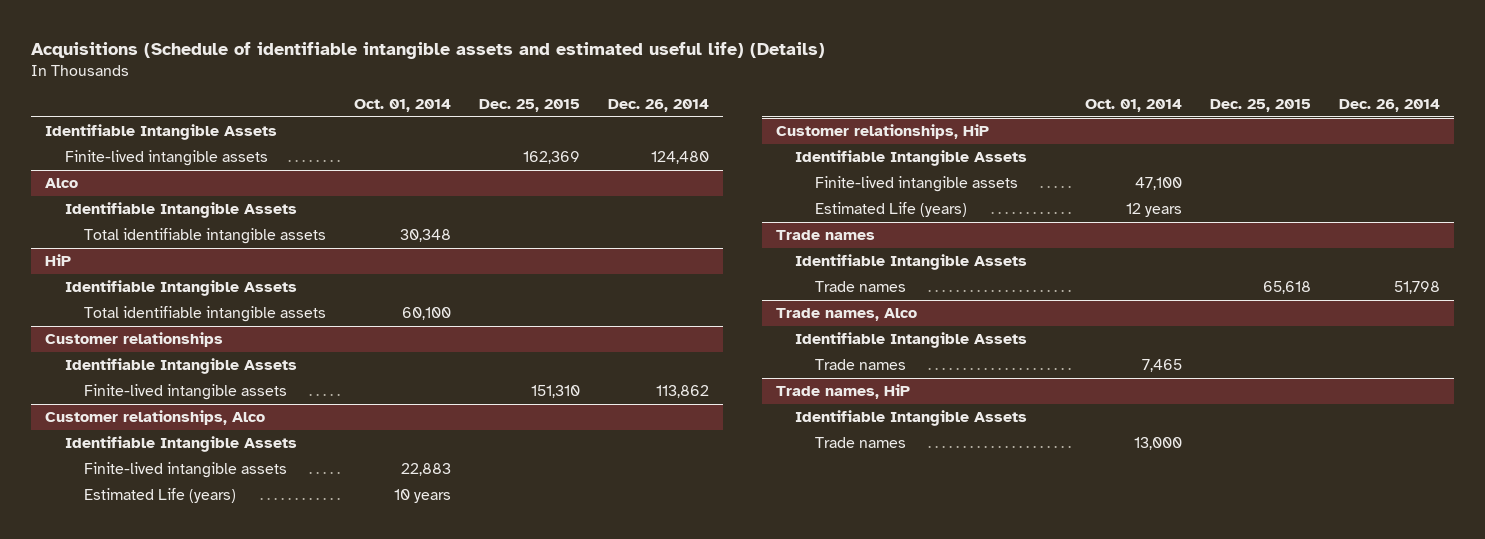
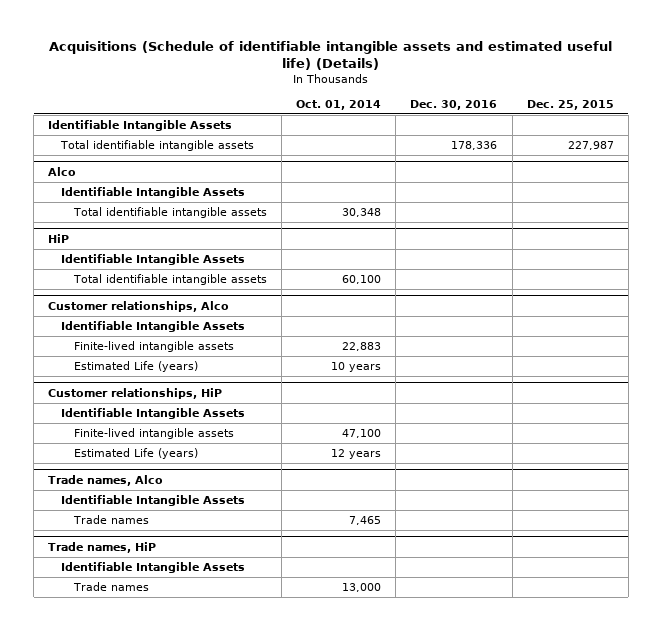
[608,99,710,113] Dec. 26, 2014 -> none
none -> [410,100,498,111] Dec. 30, 2016
[64,150,268,167] Finite-lived intangible assets -> none
none -> [59,139,254,151] Total identifiable intangible assets
[45,332,224,348] Customer relationships -> none
[64,358,297,375] Identifiable Intangible Assets -> none
[84,384,288,401] Finite-lived intangible assets -> none
[775,230,875,241] Trade names -> none
[795,254,1028,271] Identifiable Intangible Assets -> none
[814,281,906,293] Trade names -> none

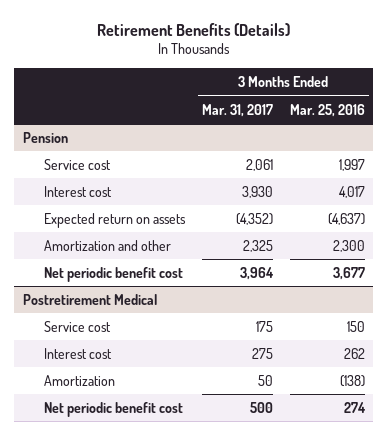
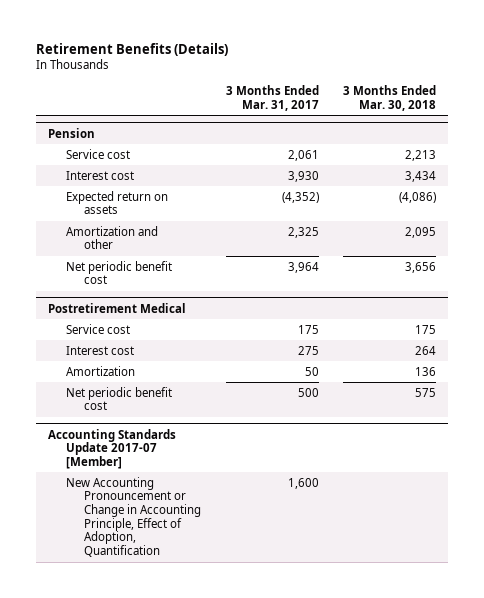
[289,103,365,117] Mar. 25, 2016 -> none
none -> [342,85,436,111] 3 Months Ended Mar. 30, 2018
none -> [47,428,176,469] Accounting Standards Update 2017-07 [Member]
none -> [66,476,202,558] New Accounting Pronouncement or Change in Accounting Principle, Effect of Adoption, Quantification

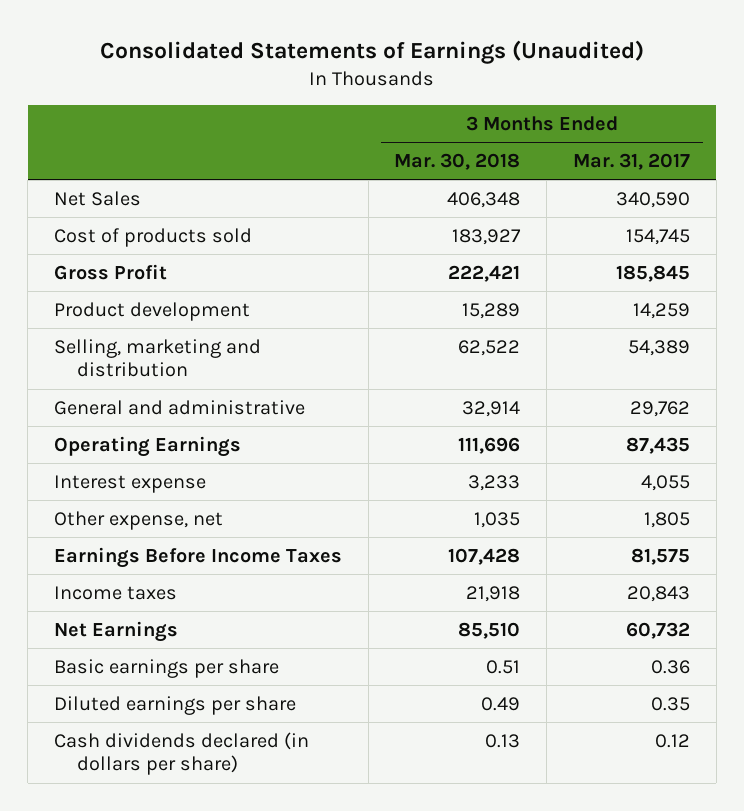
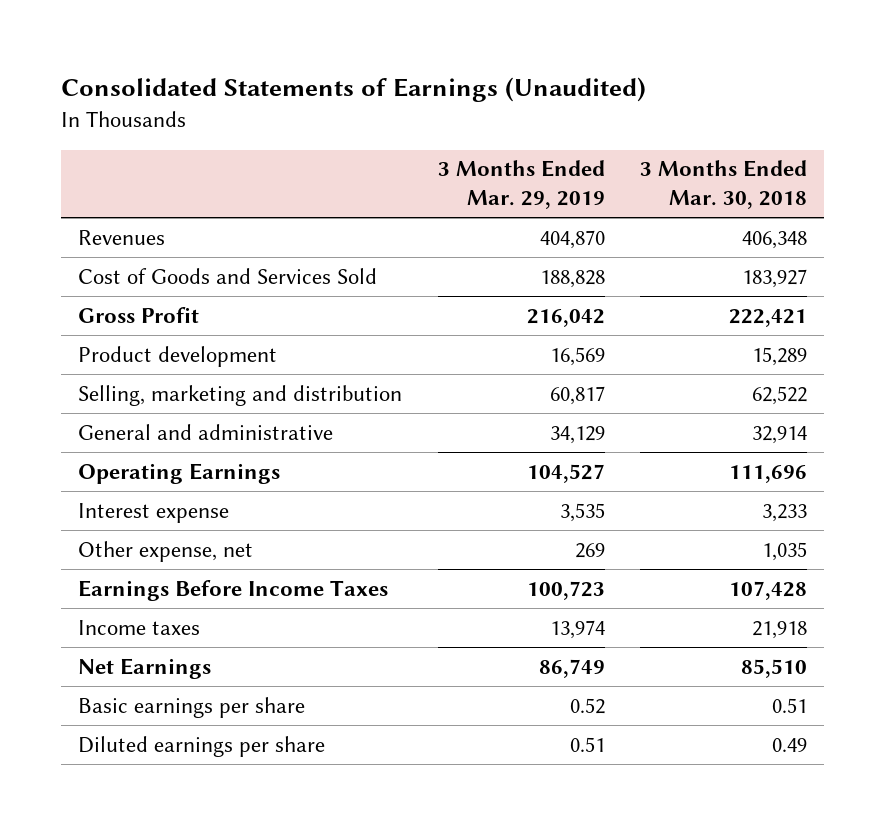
[573,152,691,170] Mar. 31, 2017 -> none
none -> [437,160,605,210] 3 Months Ended Mar. 29, 2019
[53,190,141,206] Net Sales -> [78,229,166,245] Revenues
[53,227,252,247] Cost of products sold -> [78,267,378,284] Cost of Goods and Services Sold
[53,731,309,776] Cash dividends declared (in dollars per share) -> none

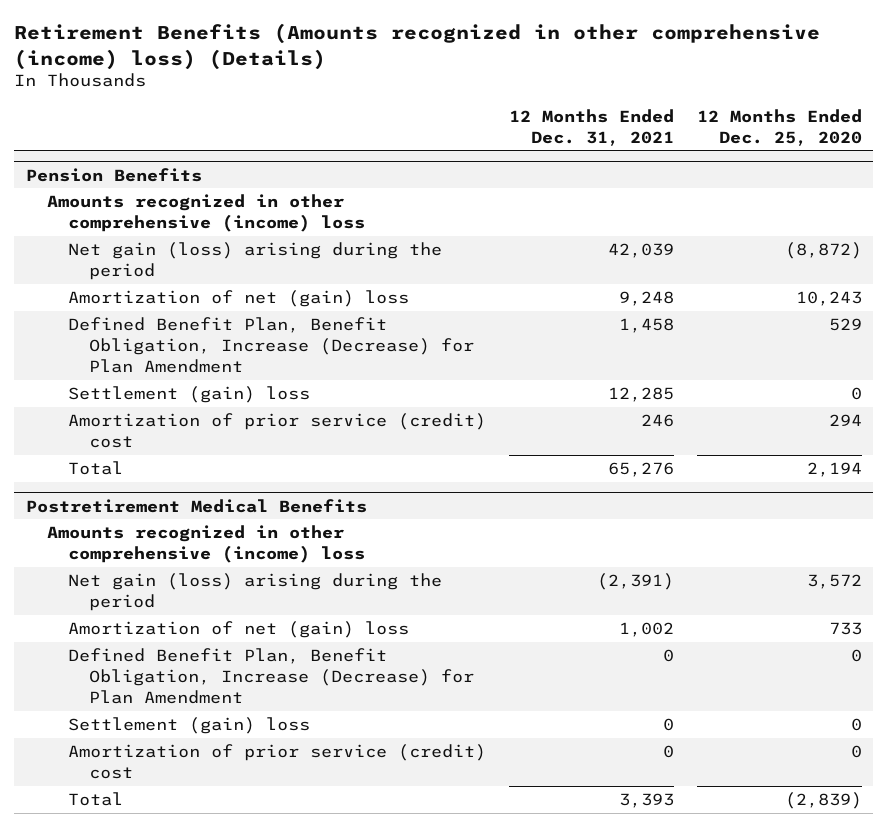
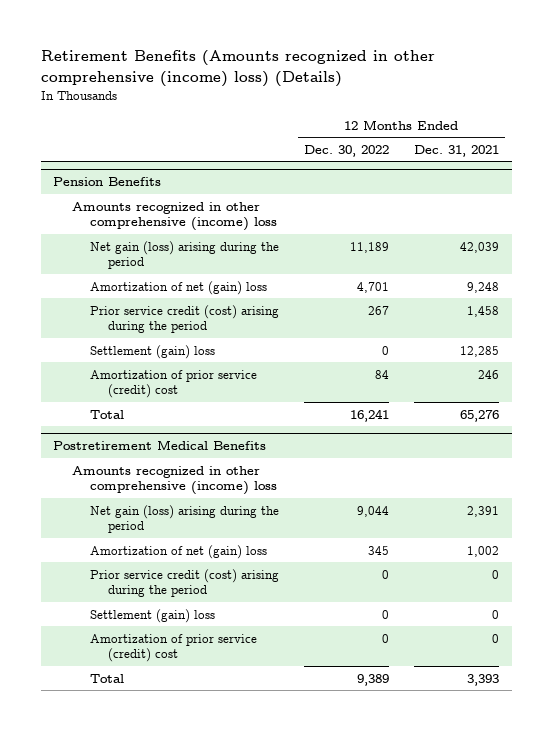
[696,108,862,146] 12 Months Ended Dec. 25, 2020 -> none
none -> [303,144,389,157] Dec. 30, 2022
[67,317,474,373] Defined Benefit Plan, Benefit Obligation, Increase (Decrease) for Plan Amendment -> [89,304,279,334] Prior service credit (cost) arising during the period
[596,573,674,591] (2,391) -> [466,505,499,517] 2,391
[67,648,474,704] Defined Benefit Plan, Benefit Obligation, Increase (Decrease) for Plan Amendment -> none
none -> [89,568,279,598] Prior service credit (cost) arising during the period

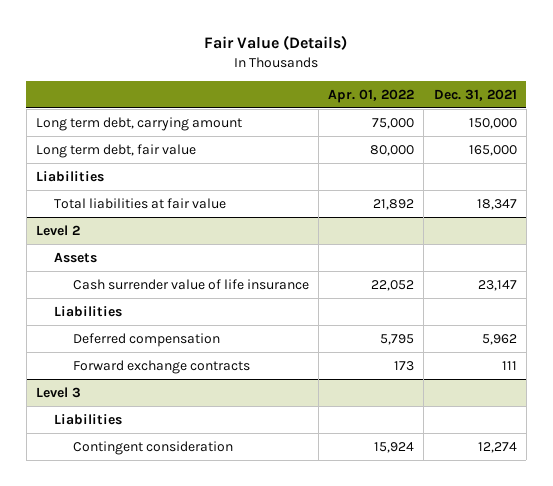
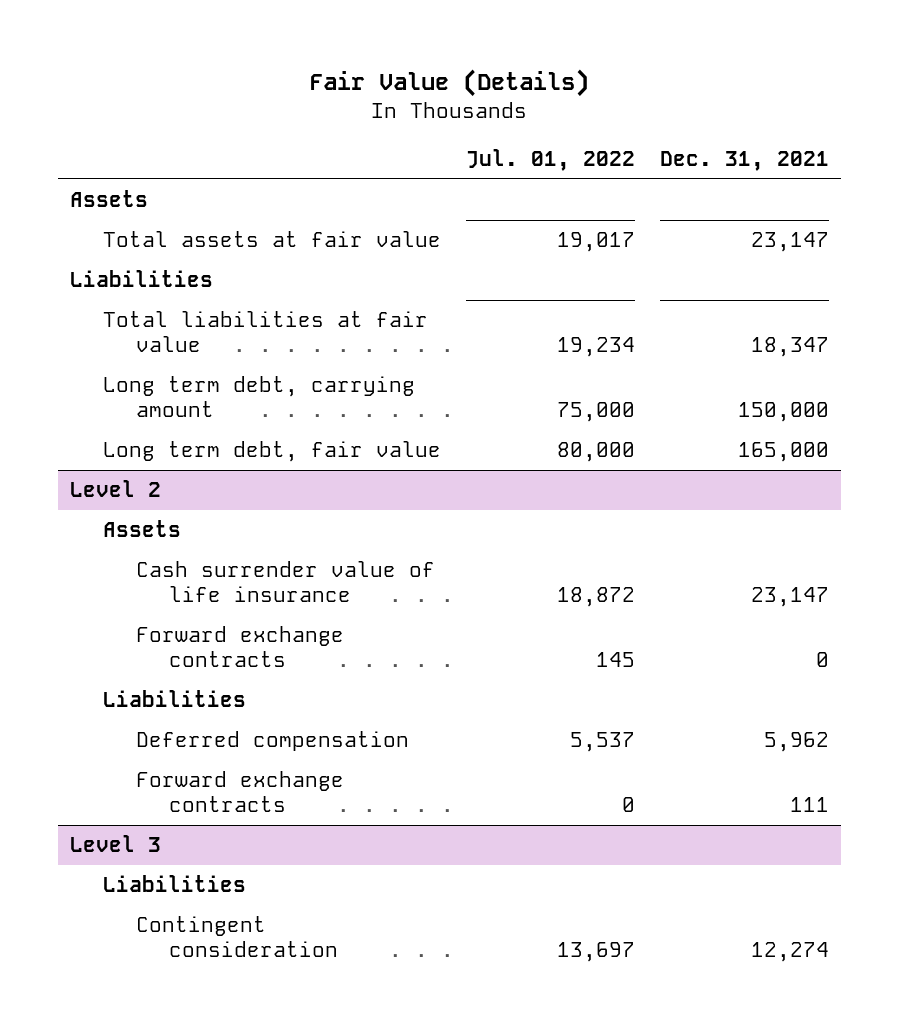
[328,88,415,103] Apr. 01, 2022 -> none
none -> [465,149,635,172] Jul. 01, 2022
none -> [70,190,149,208] Assets
none -> [103,231,442,248] Total assets at fair value
[36,116,243,131] Long term debt, carrying amount -> [103,376,416,417] Long term debt, carrying amount
[36,143,197,158] Long term debt, fair value -> [103,441,442,463] Long term debt, fair value
none -> [135,626,344,667] Forward exchange contracts

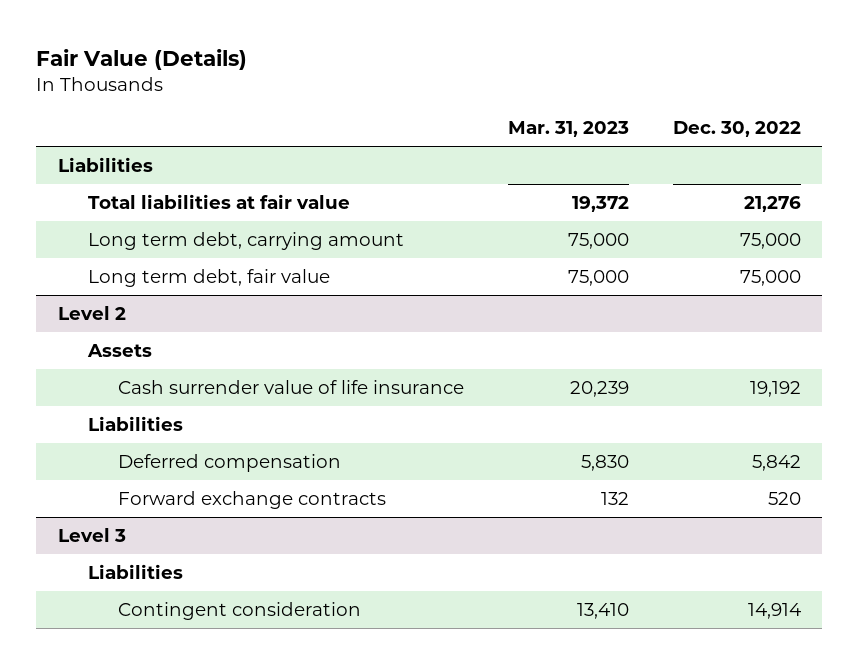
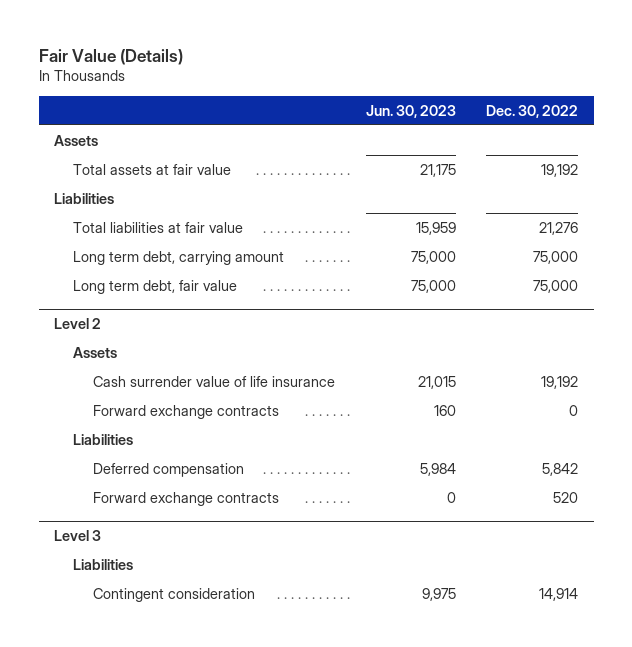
[507,121,629,138] Mar. 31, 2023 -> none
none -> [365,104,456,118] Jun. 30, 2023
none -> [54,134,99,146] Assets
none -> [73,163,232,175] Total assets at fair value
none -> [92,404,279,419] Forward exchange contracts

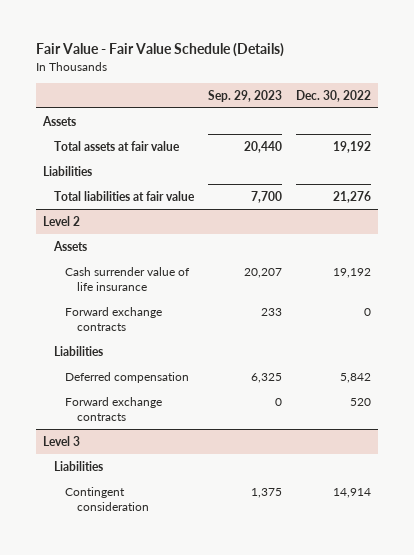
[38,48,183,65] Fair Value (Details) -> [35,43,284,58] Fair Value - Fair Value Schedule (Details)
[365,104,456,118] Jun. 30, 2023 -> none
none -> [207,89,282,102] Sep. 29, 2023
[73,250,285,265] Long term debt, carrying amount -> none
[73,279,238,294] Long term debt, fair value -> none

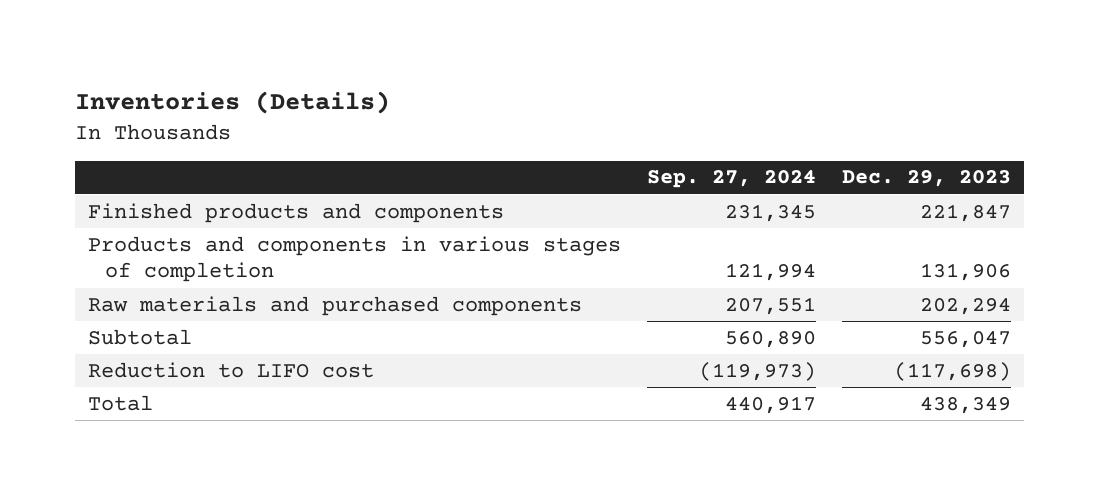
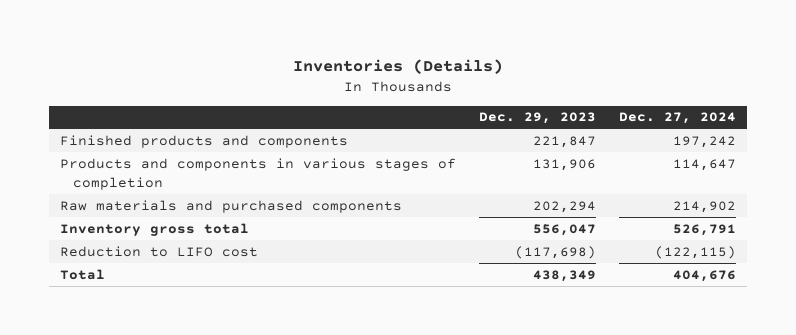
[646,170,816,189] Sep. 27, 2024 -> none
none -> [618,112,736,125] Dec. 27, 2024
[87,328,192,345] Subtotal -> [60,222,250,236] Inventory gross total

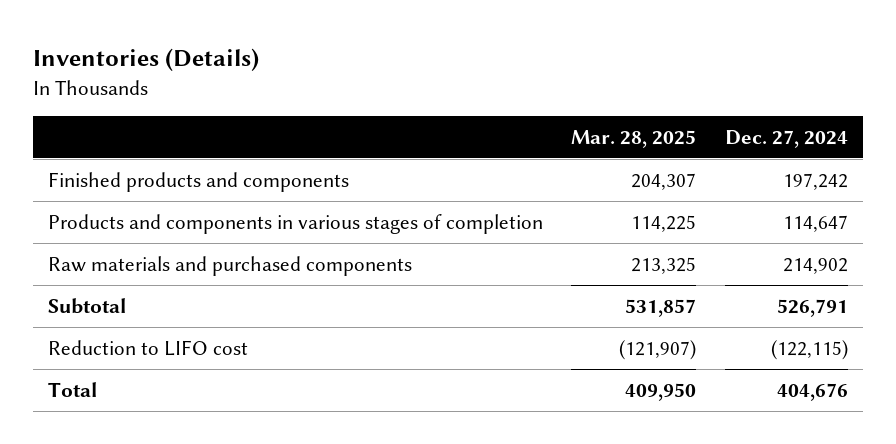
[478,112,596,125] Dec. 29, 2023 -> none
none -> [571,129,697,148] Mar. 28, 2025
[60,222,250,236] Inventory gross total -> [47,297,126,314] Subtotal

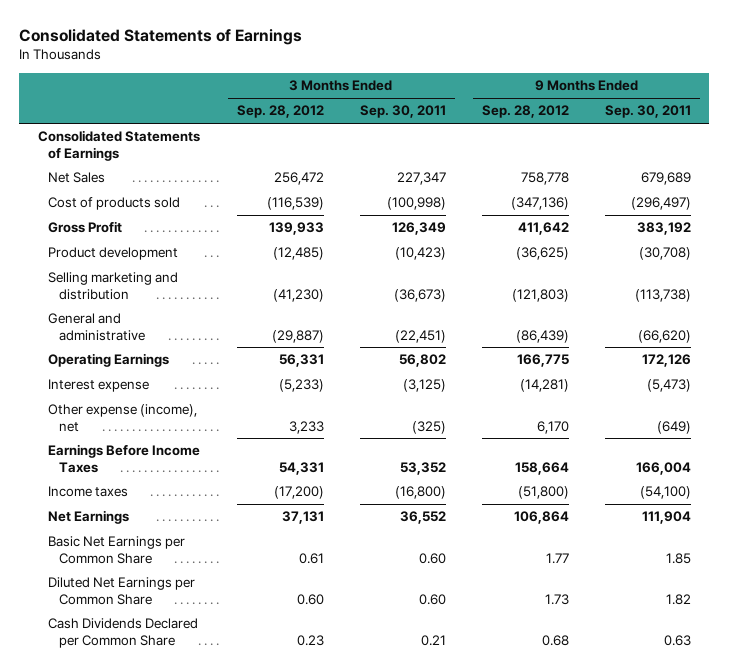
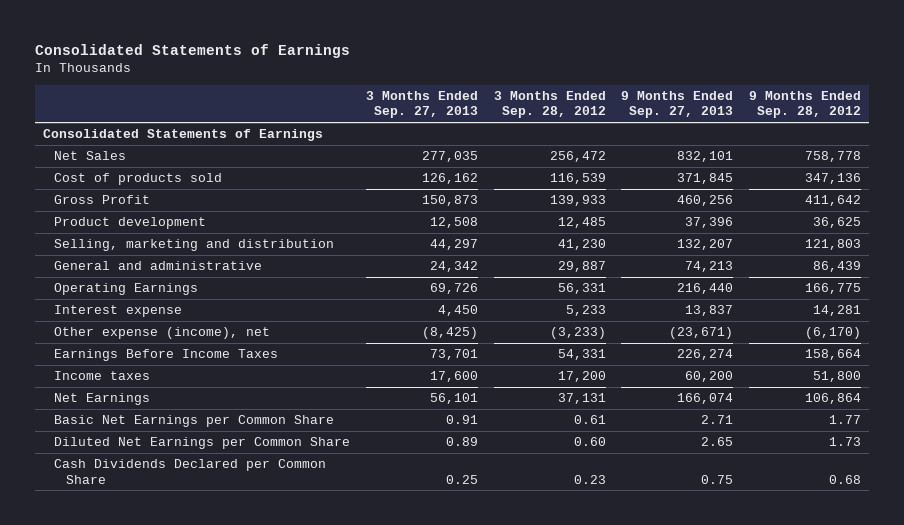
[359,105,446,119] Sep. 30, 2011 -> none
[605,105,692,119] Sep. 30, 2011 -> none
none -> [365,90,478,119] 3 Months Ended Sep. 27, 2013
none -> [621,90,734,119] 9 Months Ended Sep. 27, 2013
[266,197,324,211] (116,539) -> [549,173,606,185] 116,539
[511,197,570,211] (347,136) -> [804,173,861,185] 347,136
[272,247,324,261] (12,485) -> [557,217,606,229] 12,485
[516,247,570,261] (36,625) -> [812,217,861,229] 36,625
[48,272,179,300] Selling marketing and distribution -> [54,239,335,252] Selling, marketing and distribution
[272,288,324,302] (41,230) -> [557,239,606,251] 41,230
[512,288,570,302] (121,803) -> [804,239,861,251] 121,803
[271,329,324,343] (29,887) -> [557,261,606,273] 29,887
[516,329,570,343] (86,439) -> [812,261,861,273] 86,439
[278,379,324,393] (5,233) -> [565,305,606,317] 5,233
[520,379,570,393] (14,281) -> [812,305,861,317] 14,281
[288,420,324,434] 3,233 -> [549,327,606,340] (3,233)
[537,420,570,434] 6,170 -> [804,327,861,340] (6,170)
[273,486,324,500] (17,200) -> [557,371,606,383] 17,200
[518,486,570,500] (51,800) -> [812,371,861,383] 51,800

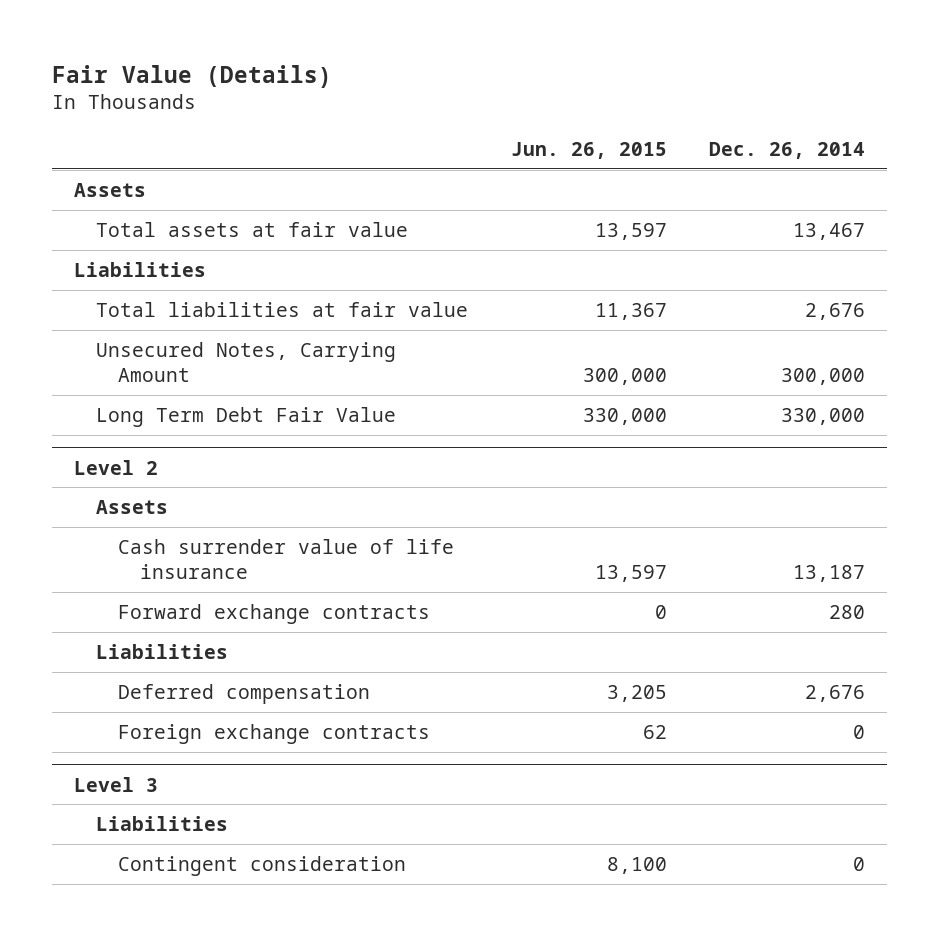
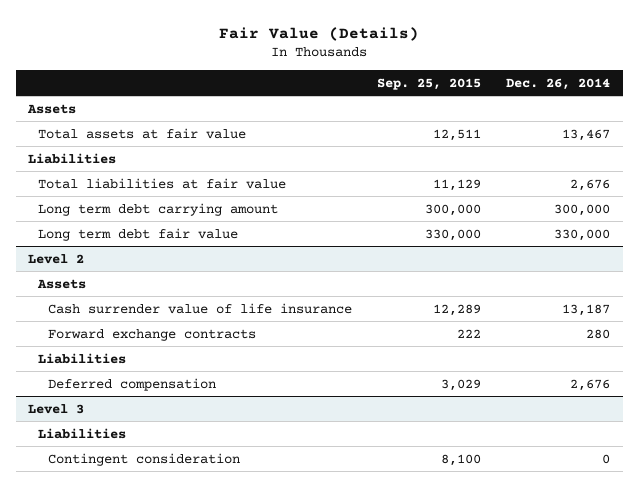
[510,141,667,159] Jun. 26, 2015 -> none
none -> [377,77,482,90] Sep. 25, 2015
[95,341,396,383] Unsecured Notes, Carrying Amount -> [38,202,279,216] Long term debt carrying amount
[95,406,396,427] Long Term Debt Fair Value -> [38,227,239,241] Long term debt fair value
[118,723,431,744] Foreign exchange contracts -> none

